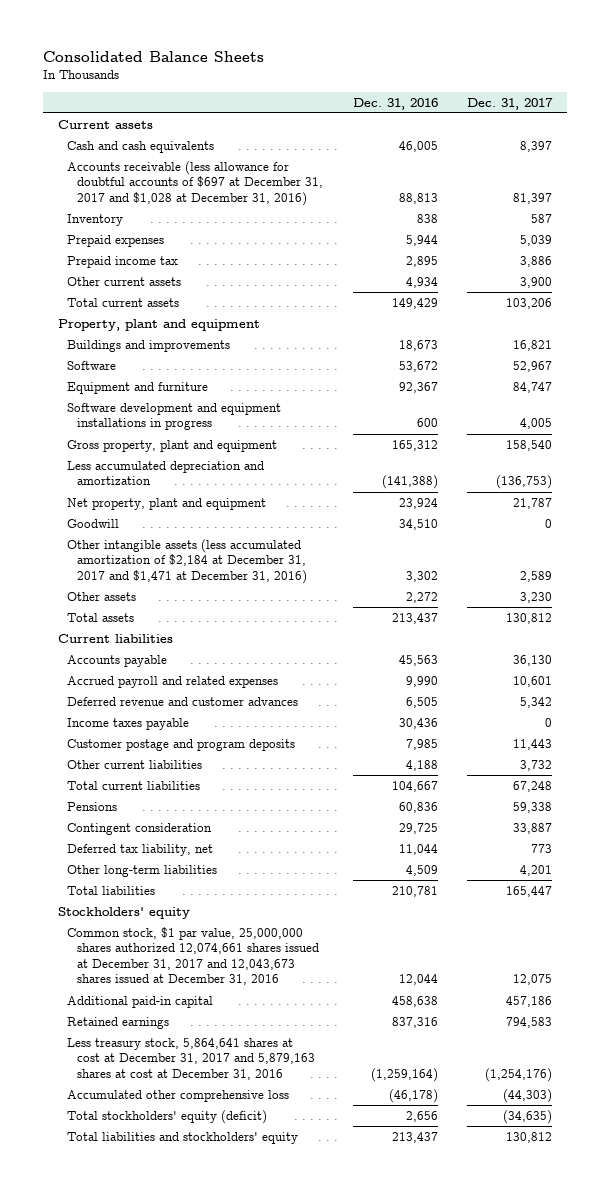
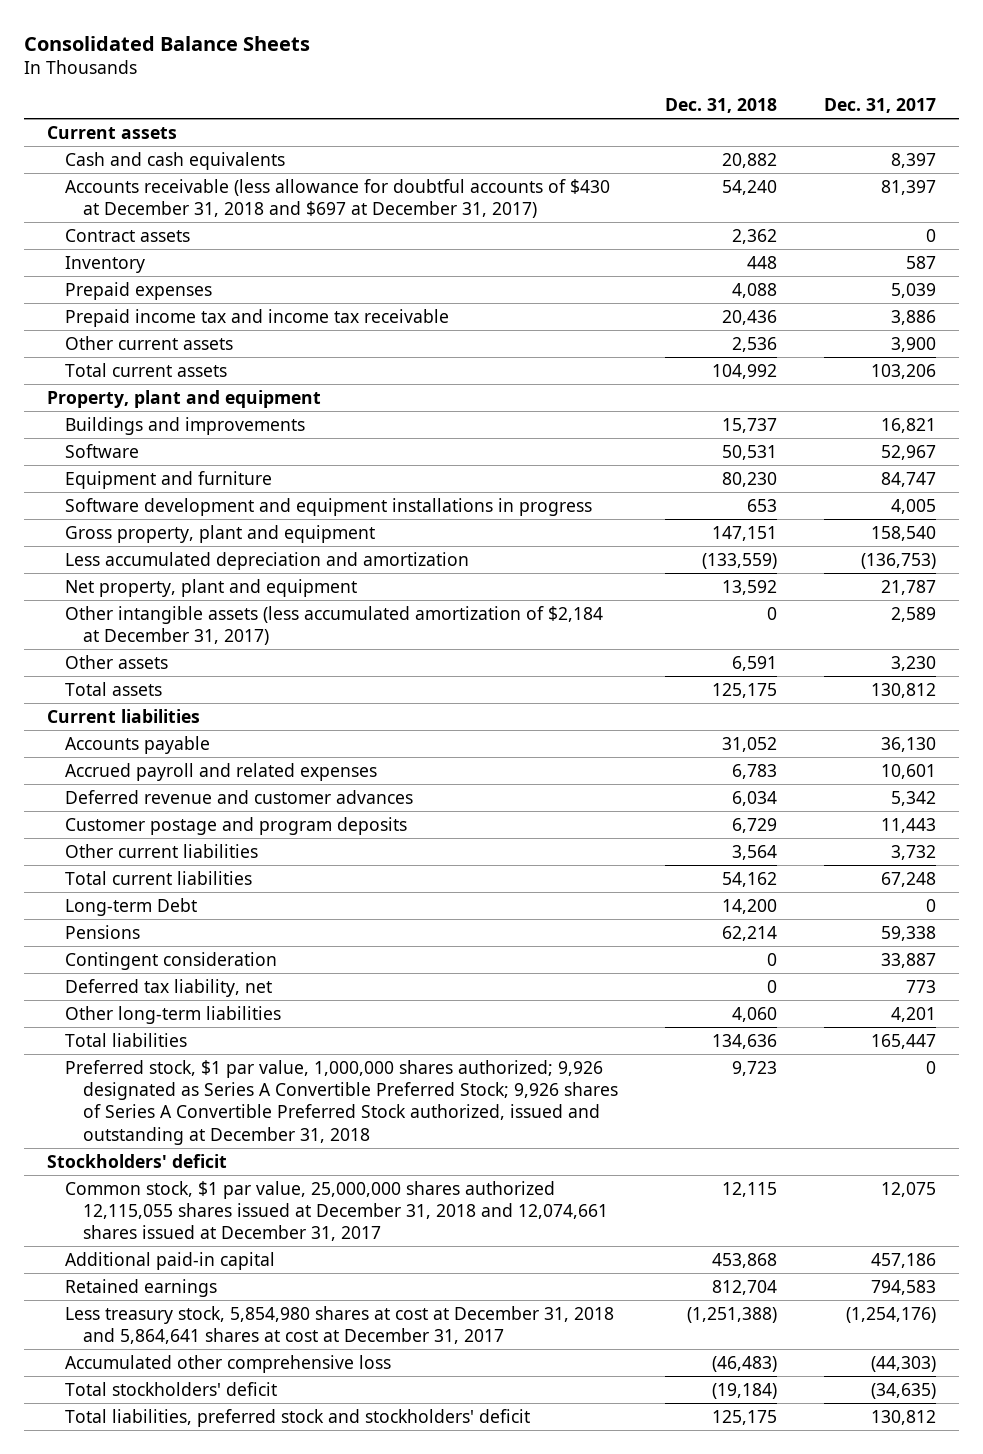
[352,97,438,110] Dec. 31, 2016 -> none
none -> [664,97,777,113] Dec. 31, 2018
[67,160,323,206] Accounts receivable (less allowance for doubtful accounts of $697 at December 31, 2017 and $1,028 at December 31, 2016) -> [65,178,611,218] Accounts receivable (less allowance for doubtful accounts of $430 at December 31, 2018 and $697 at December 31, 2017)
none -> [65,228,191,242] Contract assets
[67,255,179,268] Prepaid income tax -> [65,308,450,327] Prepaid income tax and income tax receivable
[67,518,120,528] Goodwill -> none
[67,538,307,584] Other intangible assets (less accumulated amortization of $2,184 at December 31, 2017 and $1,471 at December 31, 2016) -> [65,605,604,645] Other intangible assets (less accumulated amortization of $2,184 at December 31, 2017)
[67,717,190,730] Income taxes payable -> none
none -> [65,897,198,916] Long-term Debt
none -> [65,1059,619,1145] Preferred stock, $1 par value, 1,000,000 shares authorized; 9,926 designated as Series A Convertible Preferred Stock; 9,926 shares of Series A Convertible Preferred Stock authorized, issued and outstanding at December 31, 2018
[57,906,190,919] Stockholders' equity -> [47,1153,228,1168] Stockholders' deficit
[67,926,319,986] Common stock, $1 par value, 25,000,000 shares authorized 12,074,661 shares issued at December 31, 2017 and 12,043,673 shares issued at December 31, 2016 -> [65,1180,609,1242] Common stock, $1 par value, 25,000,000 shares authorized 12,115,055 shares issued at December 31, 2018 and 12,074,661 shares issued at December 31, 2017
[67,1037,315,1080] Less treasury stock, 5,864,641 shares at cost at December 31, 2017 and 5,879,163 shares at cost at December 31, 2016 -> [65,1305,615,1344] Less treasury stock, 5,854,980 shares at cost at December 31, 2018 and 5,864,641 shares at cost at December 31, 2017
[67,1109,268,1124] Total stockholders' equity (deficit) -> [65,1381,278,1396] Total stockholders' deficit
[67,1131,299,1144] Total liabilities and stockholders' equity -> [65,1408,531,1427] Total liabilities, preferred stock and stockholders' deficit

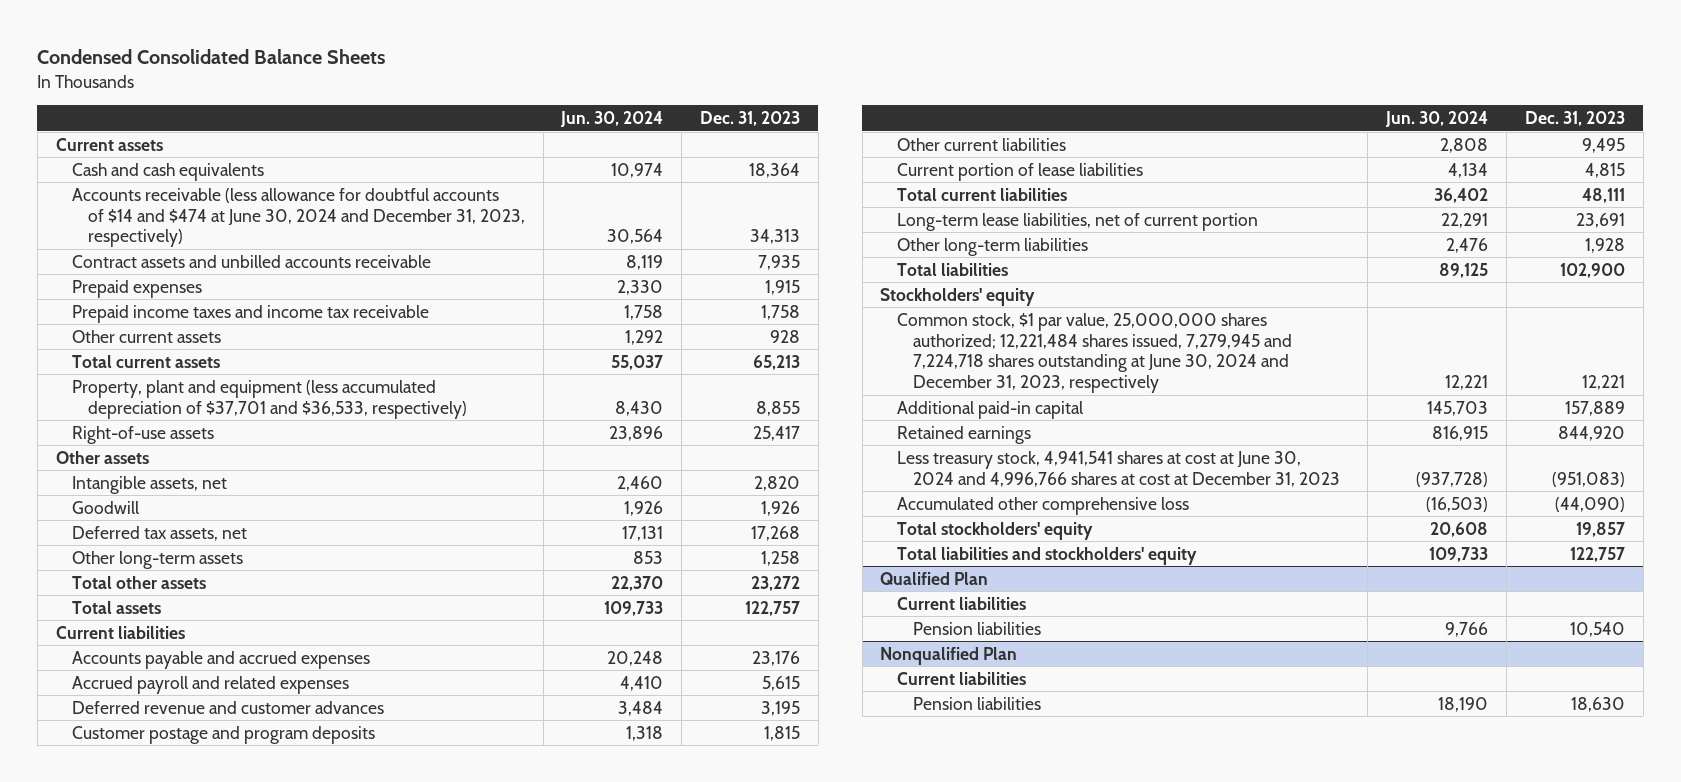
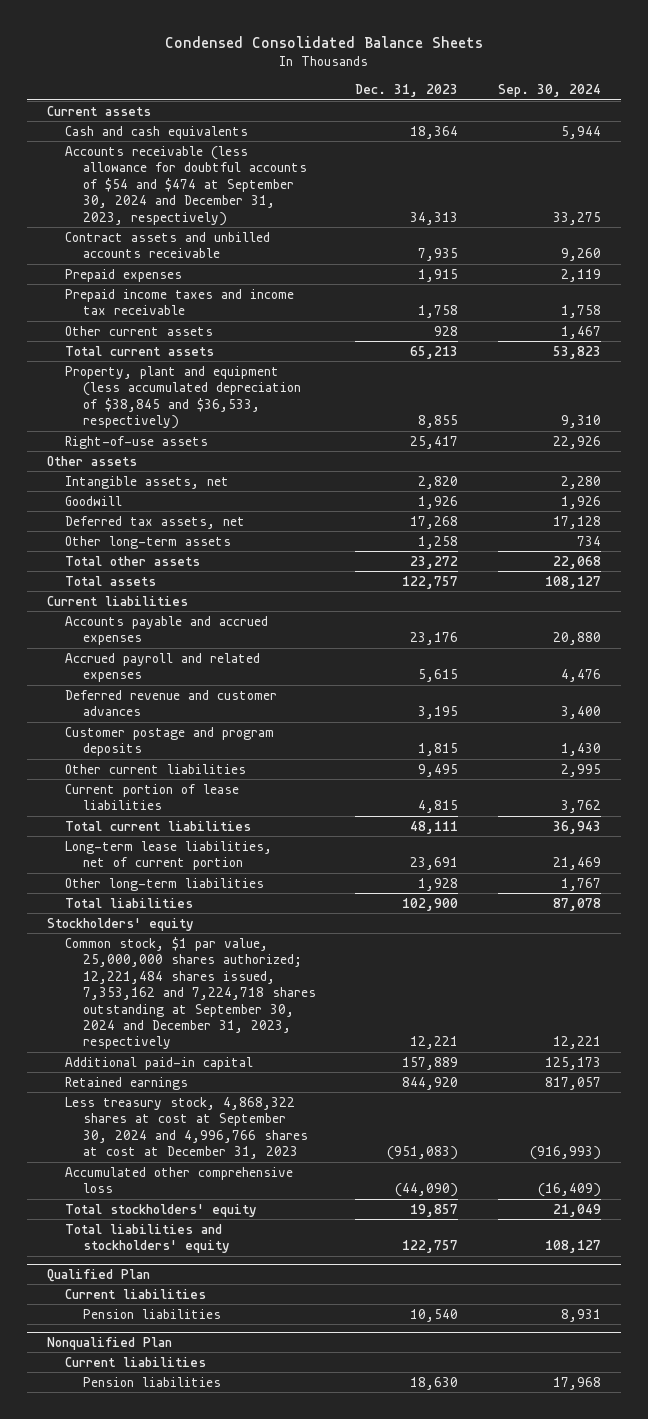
[560,111,664,128] Jun. 30, 2024 -> none
none -> [498,84,602,98] Sep. 30, 2024
[71,187,525,248] Accounts receivable (less allowance for doubtful accounts of $14 and $474 at June 30, 2024 and December 31, 2023, respectively) -> [64,145,307,226] Accounts receivable (less allowance for doubtful accounts of $54 and $474 at September 30, 2024 and December 31, 2023, respectively)
[71,379,467,419] Property, plant and equipment (less accumulated depreciation of $37,701 and $36,533, respectively) -> [64,365,301,430] Property, plant and equipment (less accumulated depreciation of $38,845 and $36,533, respectively)
[896,312,1292,394] Common stock, $1 par value, 25,000,000 shares authorized; 12,221,484 shares issued, 7,279,945 and 7,224,718 shares outstanding at June 30, 2024 and December 31, 2023, respectively -> [64,936,316,1050] Common stock, $1 par value, 25,000,000 shares authorized; 12,221,484 shares issued, 7,353,162 and 7,224,718 shares outstanding at September 30, 2024 and December 31, 2023, respectively
[896,450,1340,487] Less treasury stock, 4,941,541 shares at cost at June 30, 2024 and 4,996,766 shares at cost at December 31, 2023 -> [64,1096,308,1160] Less treasury stock, 4,868,322 shares at cost at September 30, 2024 and 4,996,766 shares at cost at December 31, 2023

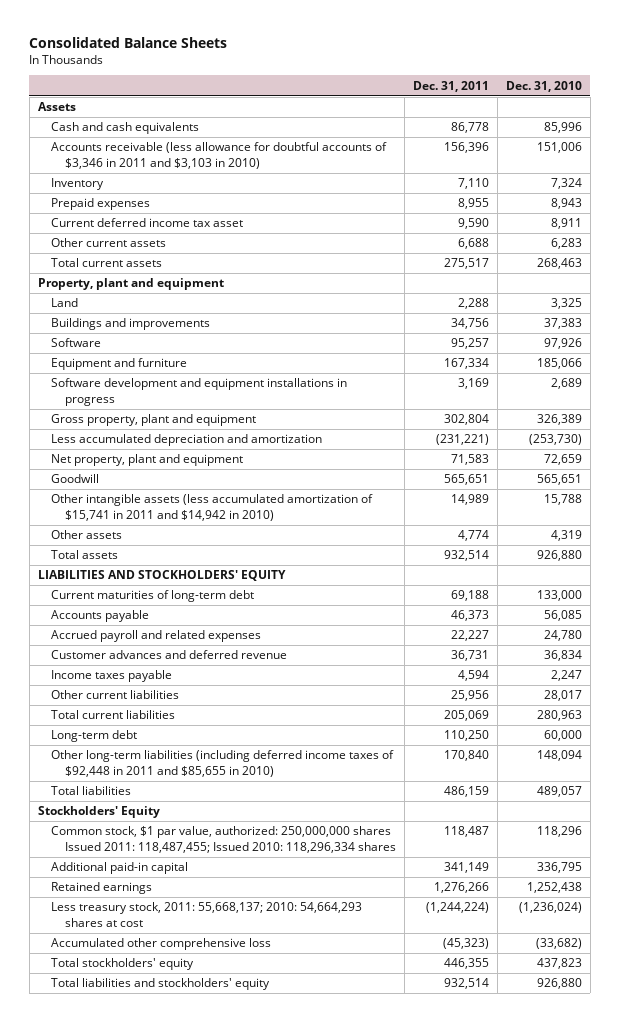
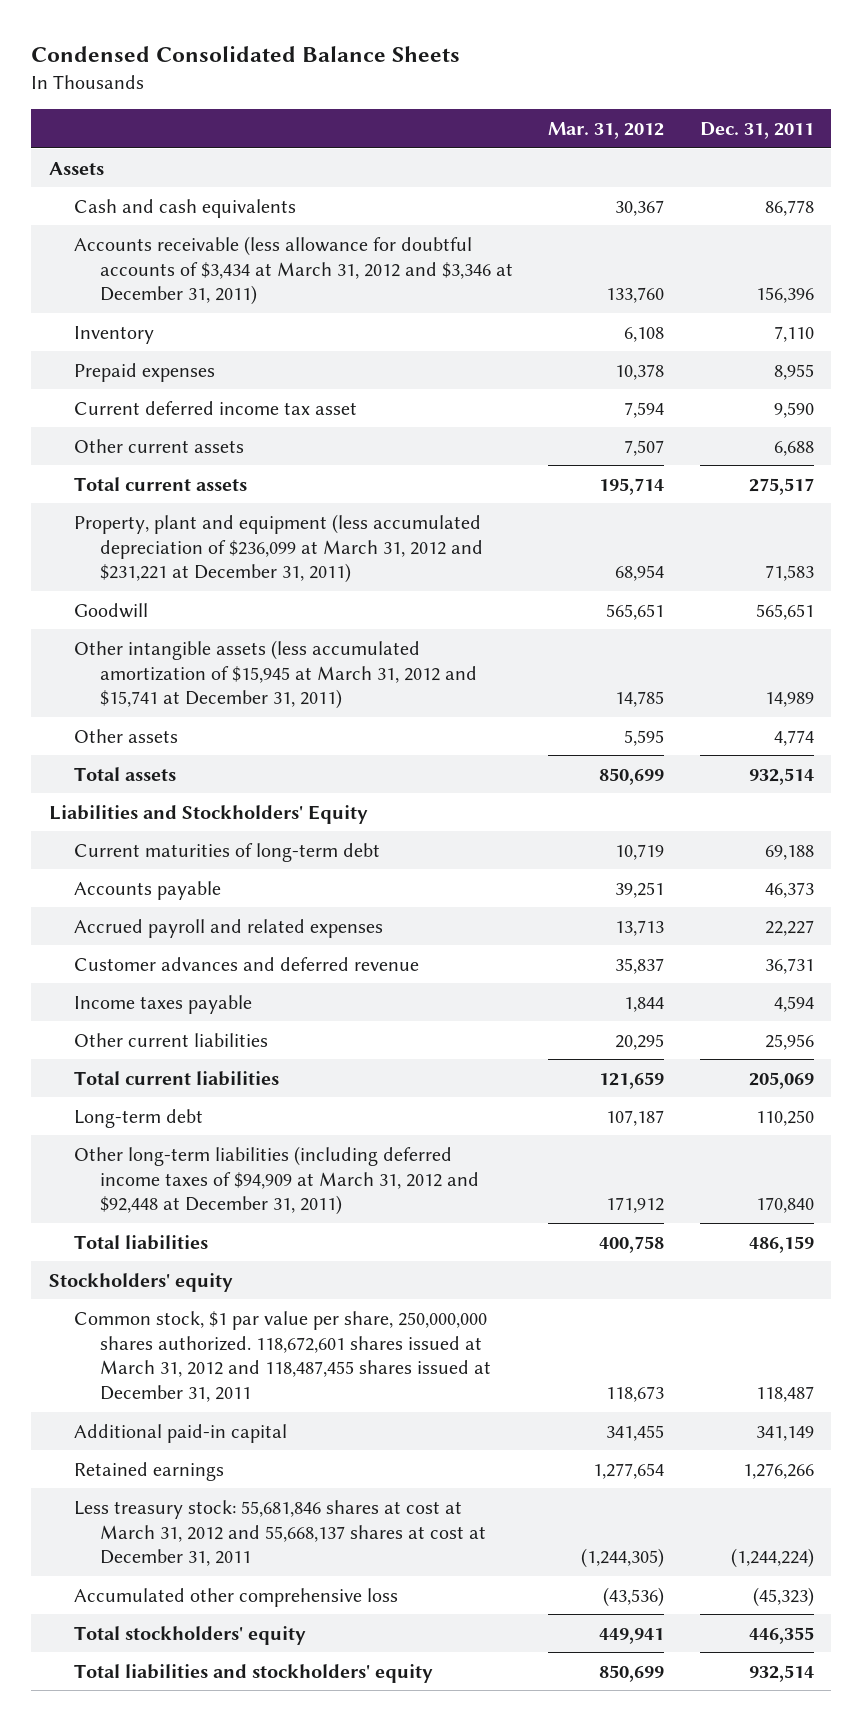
[29,36,228,48] Consolidated Balance Sheets -> [31,46,461,63] Condensed Consolidated Balance Sheets
[505,80,582,92] Dec. 31, 2010 -> none
none -> [548,121,665,139] Mar. 31, 2012
[51,142,388,169] Accounts receivable (less allowance for doubtful accounts of $3,346 in 2011 and $3,103 in 2010) -> [74,235,513,306] Accounts receivable (less allowance for doubtful accounts of $3,434 at March 31, 2012 and $3,346 at December 31, 2011)
[37,278,224,291] Property, plant and equipment -> none
[51,298,79,308] Land -> none
[51,318,211,331] Buildings and improvements -> none
[51,338,102,348] Software -> none
[51,358,188,371] Equipment and furniture -> none
[51,378,348,406] Software development and equipment installations in progress -> none
[51,414,257,427] Gross property, plant and equipment -> none
[51,434,323,447] Less accumulated depreciation and amortization -> none
[51,454,244,467] Net property, plant and equipment -> [74,513,483,584] Property, plant and equipment (less accumulated depreciation of $236,099 at March 31, 2012 and $231,221 at December 31, 2011)
[51,494,374,521] Other intangible assets (less accumulated amortization of $15,741 in 2011 and $14,942 in 2010) -> [74,639,477,710] Other intangible assets (less accumulated amortization of $15,945 at March 31, 2012 and $15,741 at December 31, 2011)
[37,570,286,582] LIABILITIES AND STOCKHOLDERS' EQUITY -> [49,804,369,824] Liabilities and Stockholders' Equity
[51,750,395,777] Other long-term liabilities (including deferred income taxes of $92,448 in 2011 and $85,655 in 2010) -> [74,1145,479,1216] Other long-term liabilities (including deferred income taxes of $94,909 at March 31, 2012 and $92,448 at December 31, 2011)
[37,806,160,819] Stockholders' Equity -> [49,1272,234,1292] Stockholders' equity
[51,826,396,853] Common stock, $1 par value, authorized: 250,000,000 shares Issued 2011: 118,487,455; Issued 2010: 118,296,334 shares -> [74,1310,491,1403] Common stock, $1 par value per share, 250,000,000 shares authorized. 118,672,601 shares issued at March 31, 2012 and 118,487,455 shares issued at December 31, 2011
[51,902,363,927] Less treasury stock, 2011: 55,668,137; 2010: 54,664,293 shares at cost -> [74,1499,486,1567] Less treasury stock: 55,681,846 shares at cost at March 31, 2012 and 55,668,137 shares at cost at December 31, 2011

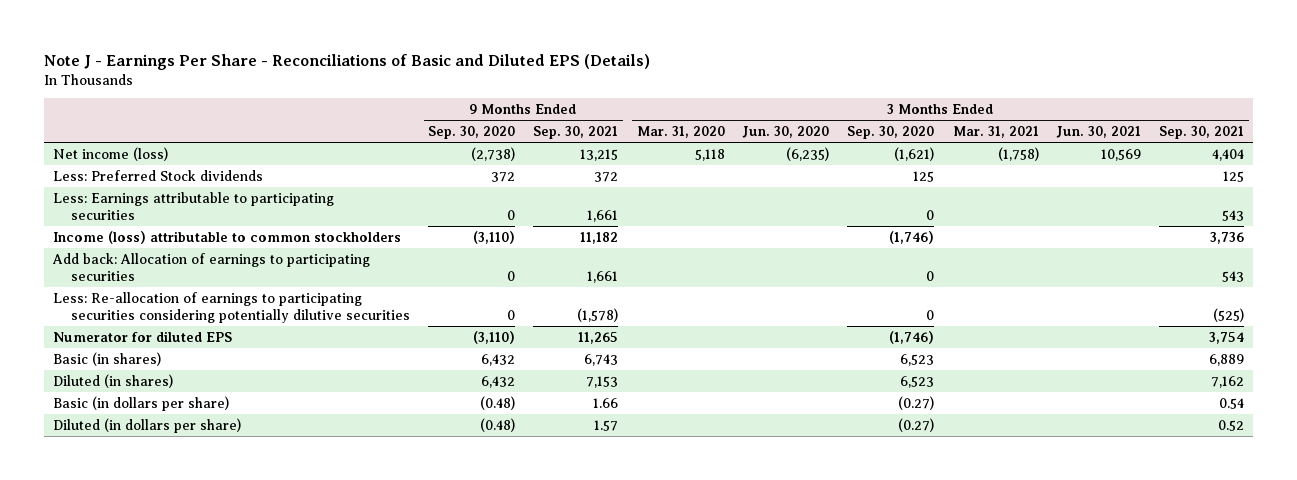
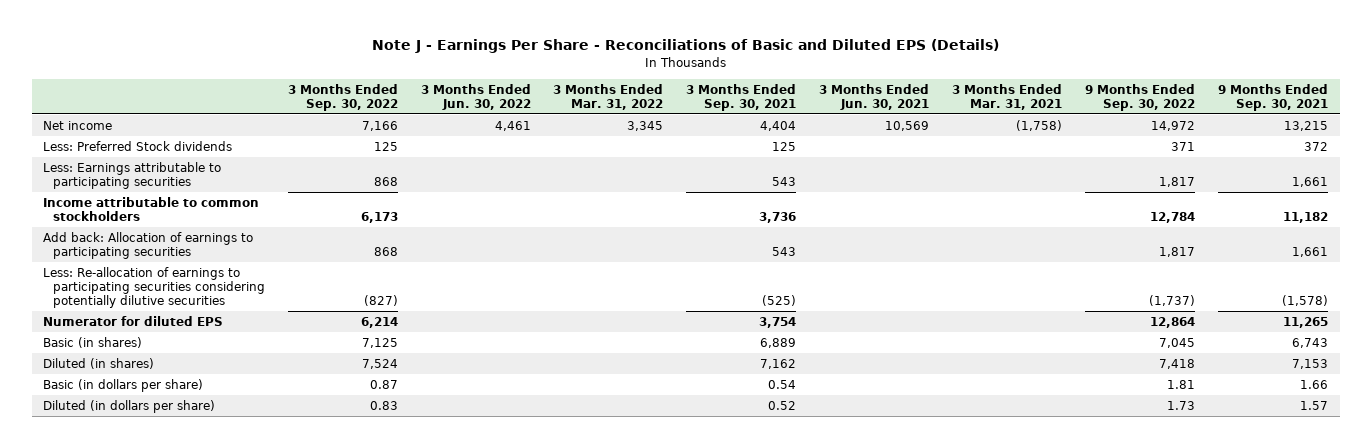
[428,126,516,140] Sep. 30, 2020 -> none
[636,126,725,139] Mar. 31, 2020 -> none
[741,126,829,139] Jun. 30, 2020 -> none
[847,126,935,140] Sep. 30, 2020 -> none
none -> [287,83,398,111] 3 Months Ended Sep. 30, 2022
none -> [420,83,531,110] 3 Months Ended Jun. 30, 2022
none -> [553,83,664,110] 3 Months Ended Mar. 31, 2022
none -> [1085,83,1196,111] 9 Months Ended Sep. 30, 2022
[53,146,169,161] Net income (loss) -> [43,120,113,130] Net income
[53,230,402,244] Income (loss) attributable to common stockholders -> [43,196,260,221] Income attributable to common stockholders

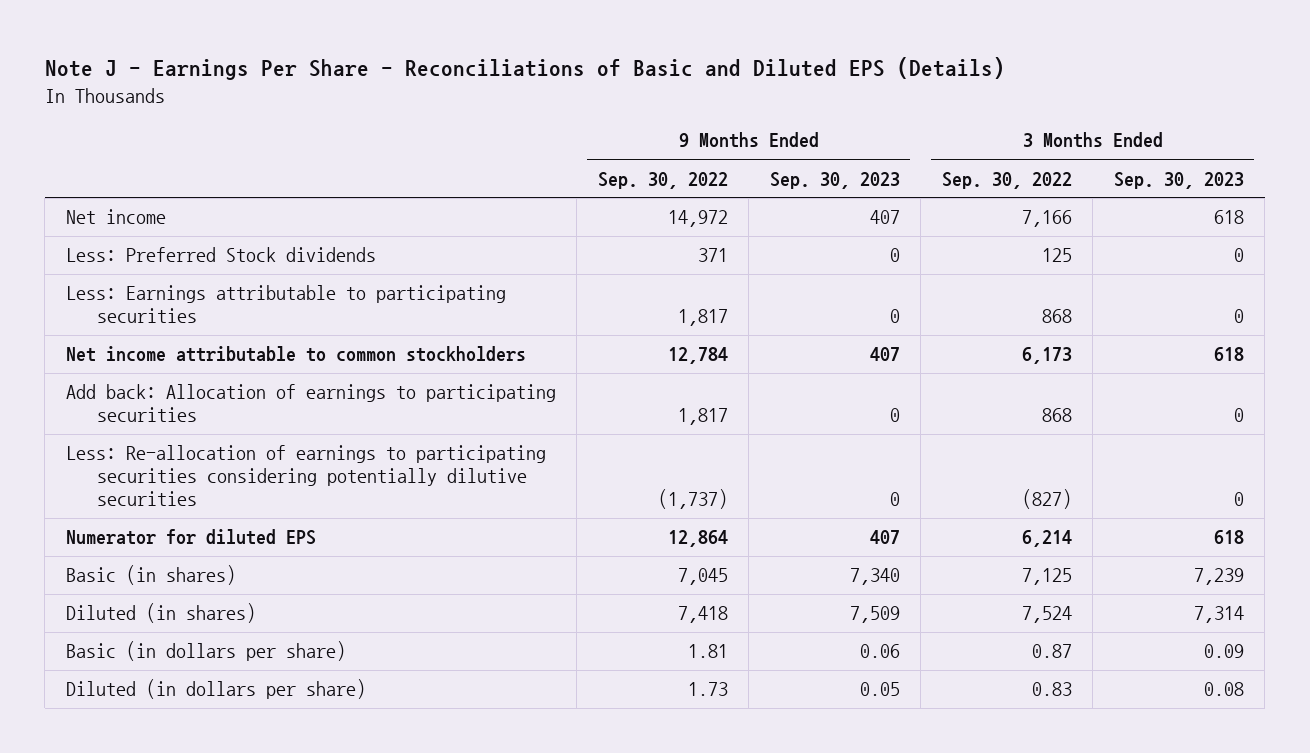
[420,83,531,110] 3 Months Ended Jun. 30, 2022 -> none
[553,83,664,110] 3 Months Ended Mar. 31, 2022 -> none
[686,83,797,111] 3 Months Ended Sep. 30, 2021 -> none
[819,83,930,110] 3 Months Ended Jun. 30, 2021 -> none
[952,83,1063,110] 3 Months Ended Mar. 31, 2021 -> none
[1218,83,1329,111] 9 Months Ended Sep. 30, 2021 -> none
none -> [769,171,900,189] Sep. 30, 2023
none -> [1113,171,1244,189] Sep. 30, 2023
[43,196,260,221] Income attributable to common stockholders -> [65,346,526,363] Net income attributable to common stockholders

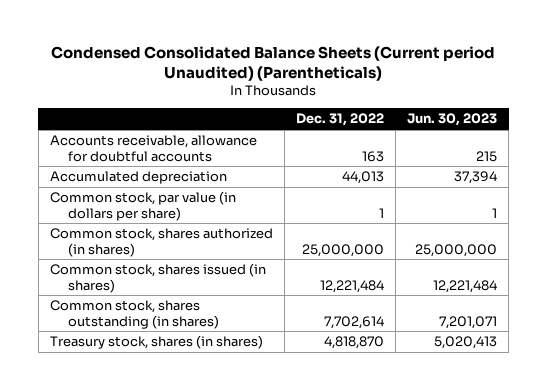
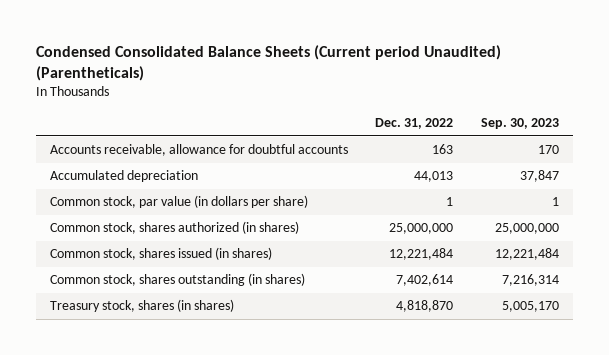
[407,113,498,127] Jun. 30, 2023 -> none
none -> [480,118,559,130] Sep. 30, 2023
[323,315,384,329] 7,702,614 -> [396,274,454,287] 7,402,614

